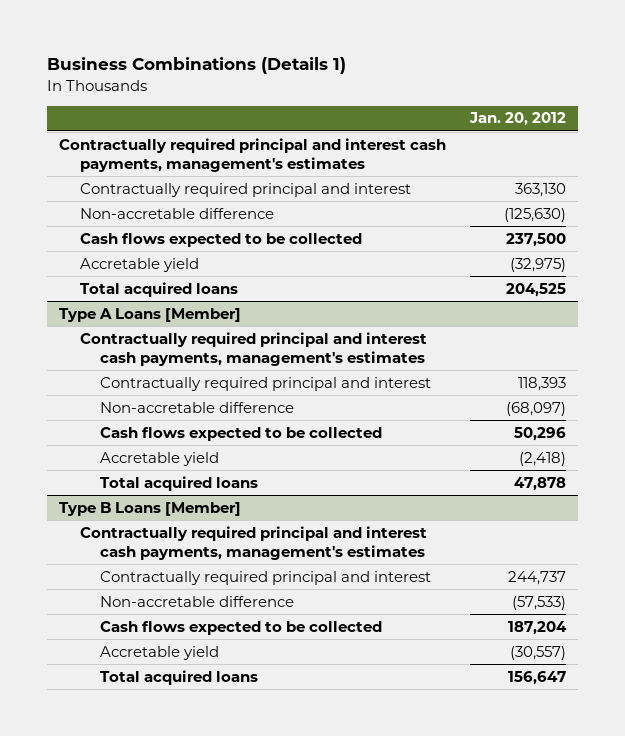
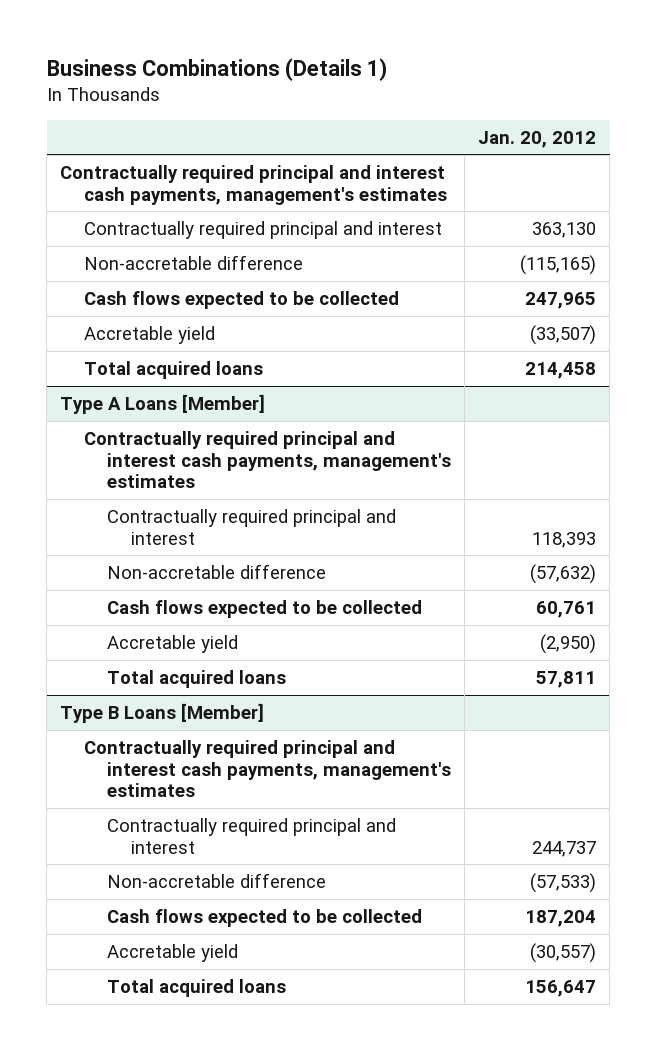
[504,207,567,222] (125,630) -> [520,254,597,275] (115,165)
[506,232,567,247] 237,500 -> [525,291,597,309] 247,965
[510,257,567,272] (32,975) -> [530,324,597,345] (33,507)
[506,282,567,297] 204,525 -> [525,361,597,379] 214,458
[506,401,567,416] (68,097) -> [530,563,597,584] (57,632)
[514,426,567,441] 50,296 -> [536,600,597,618] 60,761
[519,451,567,466] (2,418) -> [540,633,597,654] (2,950)
[514,476,567,491] 47,878 -> [536,670,597,688] 57,811

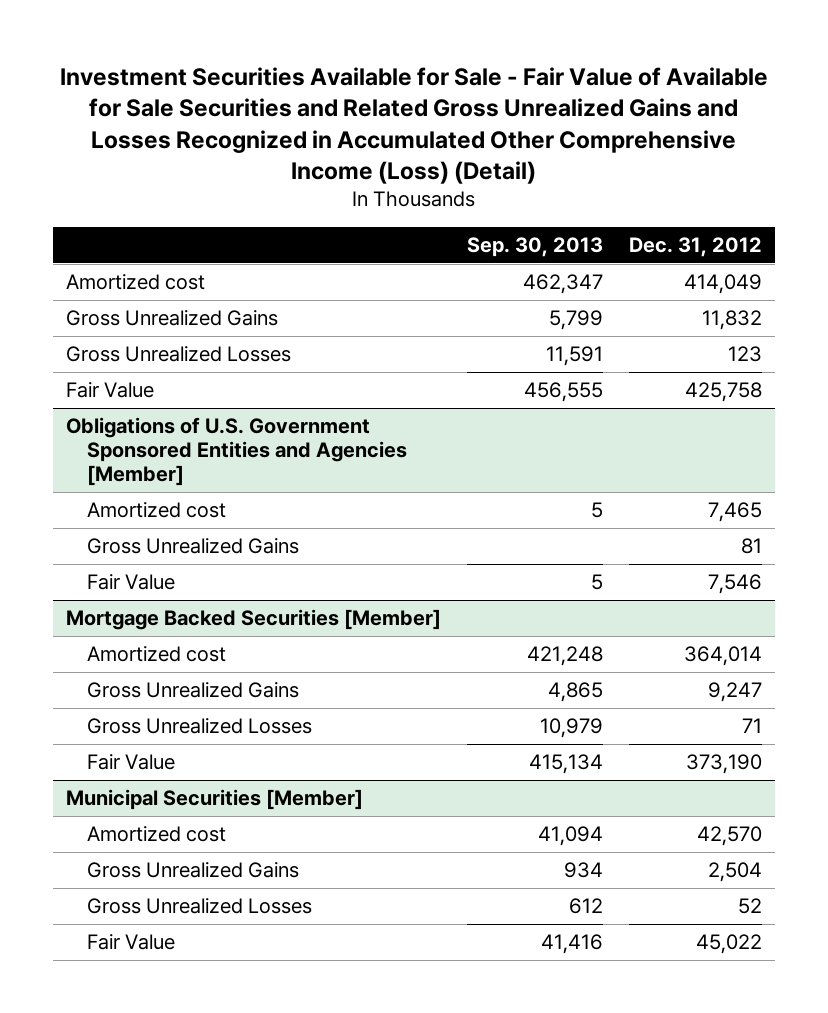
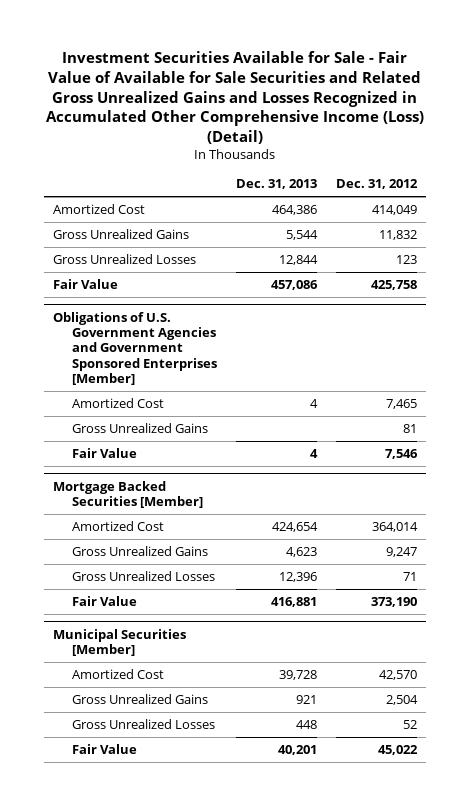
[466,236,603,257] Sep. 30, 2013 -> none
none -> [236,179,318,190] Dec. 31, 2013
[65,274,205,291] Amortized cost -> [53,203,146,214] Amortized Cost
[65,417,407,487] Obligations of U.S. Government Sponsored Entities and Agencies [Member] -> [53,311,218,386] Obligations of U.S. Government Agencies and Government Sponsored Enterprises [Member]
[86,502,226,519] Amortized cost -> [72,397,165,408] Amortized Cost
[86,646,226,663] Amortized cost -> [72,520,165,531] Amortized Cost
[86,826,226,843] Amortized cost -> [72,668,165,679] Amortized Cost

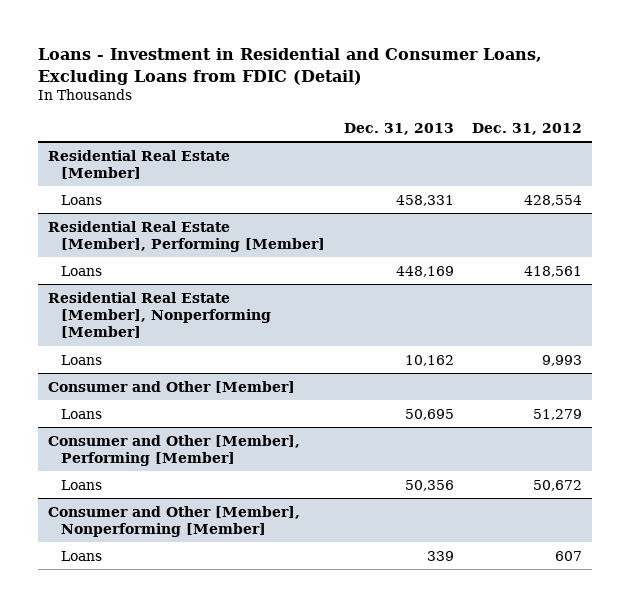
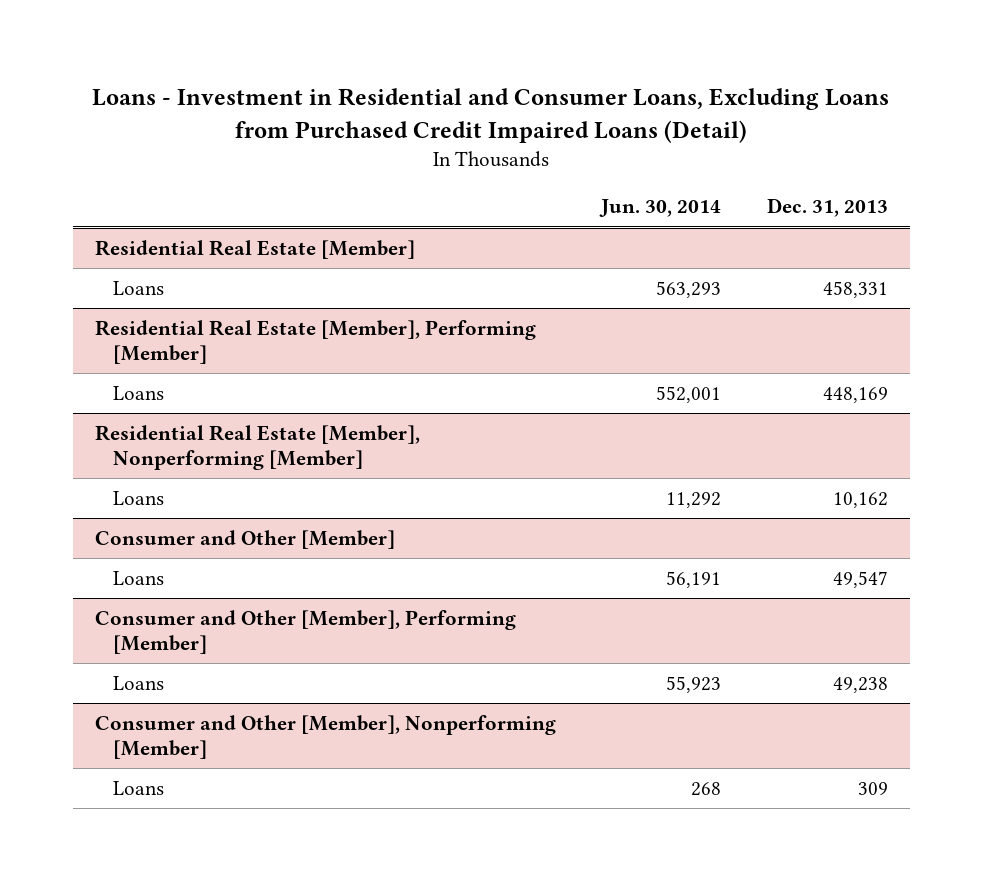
[38,48,543,85] Loans - Investment in Residential and Consumer Loans, Excluding Loans from FDIC (Detail) -> [92,88,890,143] Loans - Investment in Residential and Consumer Loans, Excluding Loans from Purchased Credit Impaired Loans (Detail)
[472,122,583,135] Dec. 31, 2012 -> none
none -> [599,199,722,218] Jun. 30, 2014
[404,408,454,420] 50,695 -> [832,570,888,588] 49,547
[404,479,454,491] 50,356 -> [832,676,888,693] 49,238
[426,550,454,561] 339 -> [857,781,888,795] 309

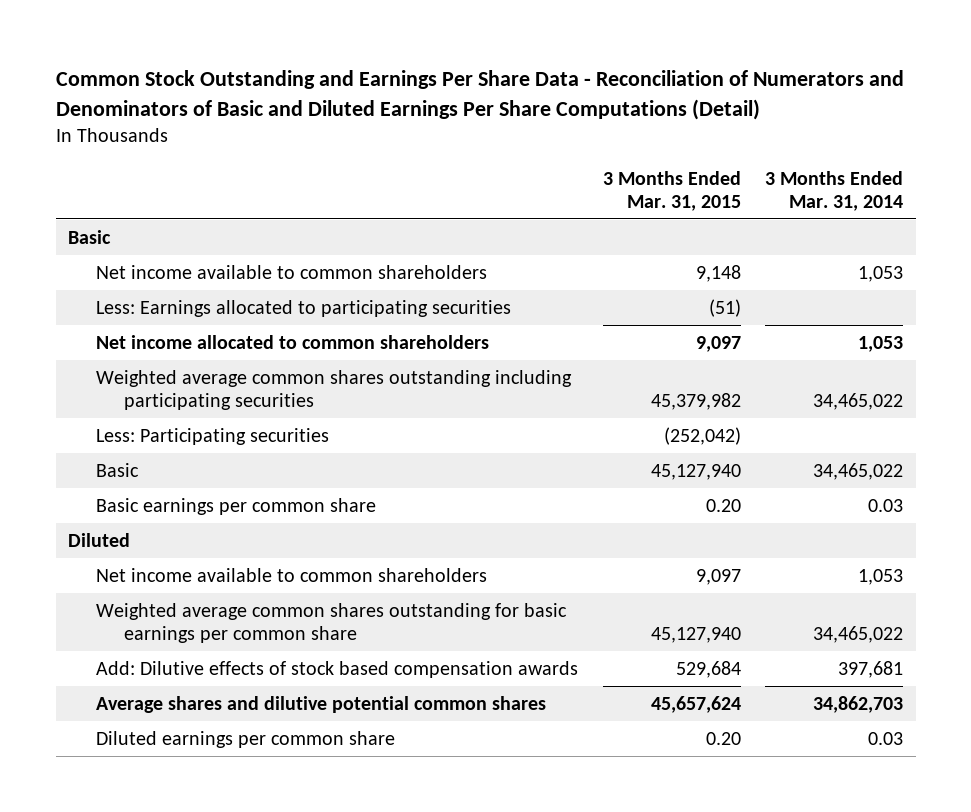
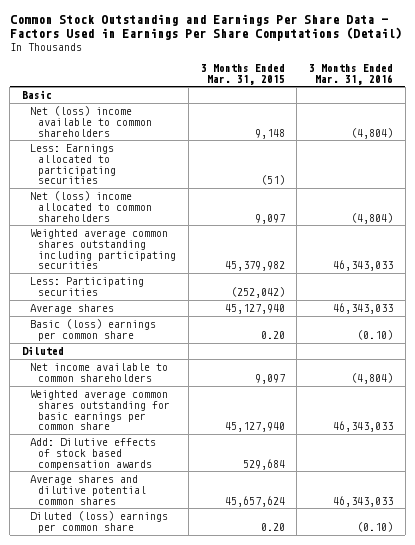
[55,69,904,120] Common Stock Outstanding and Earnings Per Share Data - Reconciliation of Numerators and Denominators of Basic and Diluted Earnings Per Share Computations (Detail) -> [9,13,402,42] Common Stock Outstanding and Earnings Per Share Data - Factors Used in Earnings Per Share Computations (Detail)
[765,170,904,211] 3 Months Ended Mar. 31, 2014 -> none
none -> [309,63,394,85] 3 Months Ended Mar. 31, 2016
[96,264,488,279] Net income available to common shareholders -> [30,106,153,137] Net (loss) income available to common shareholders
[96,334,490,349] Net income allocated to common shareholders -> [30,191,153,222] Net (loss) income allocated to common shareholders
[96,462,140,477] Basic -> [30,304,115,315] Average shares
[96,497,377,515] Basic earnings per common share -> [30,319,157,341] Basic (loss) earnings per common share
[96,730,396,748] Diluted earnings per common share -> [30,511,169,533] Diluted (loss) earnings per common share

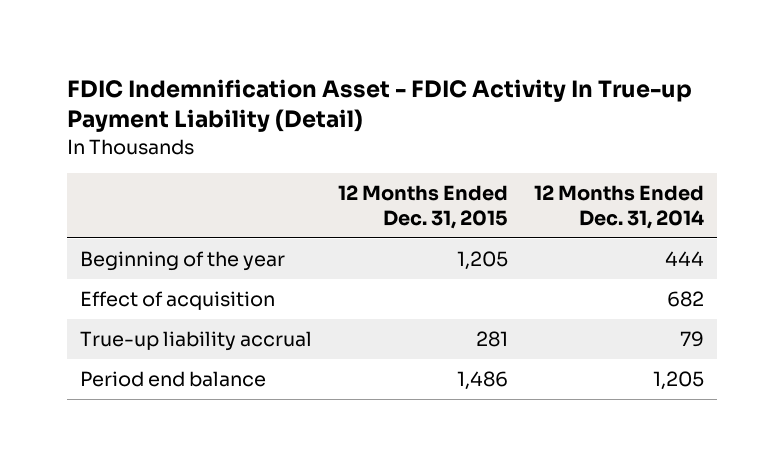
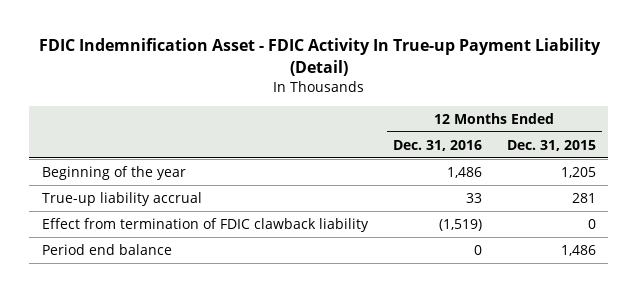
[533,184,704,229] 12 Months Ended Dec. 31, 2014 -> none
none -> [392,139,482,151] Dec. 31, 2016
[80,290,276,310] Effect of acquisition -> none
none -> [41,218,369,233] Effect from termination of FDIC clawback liability

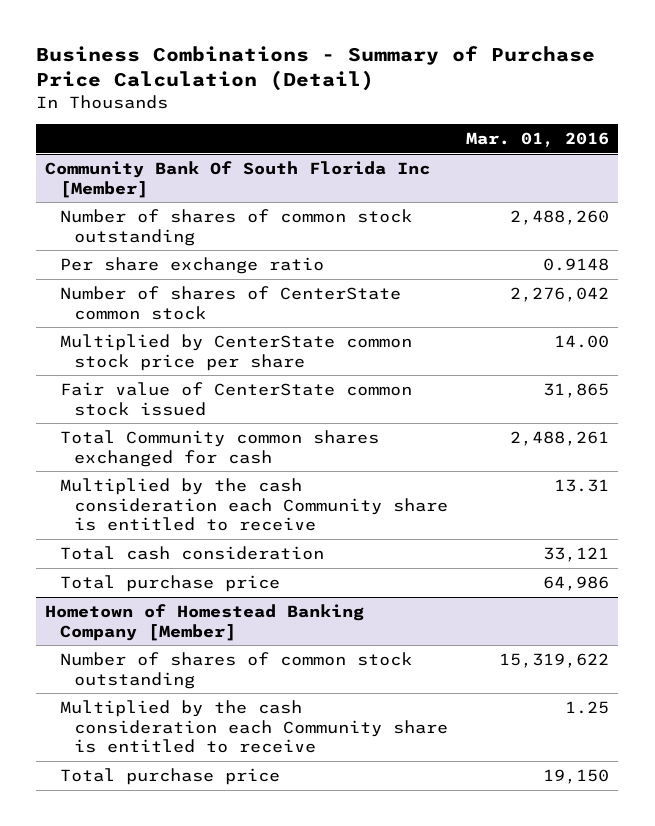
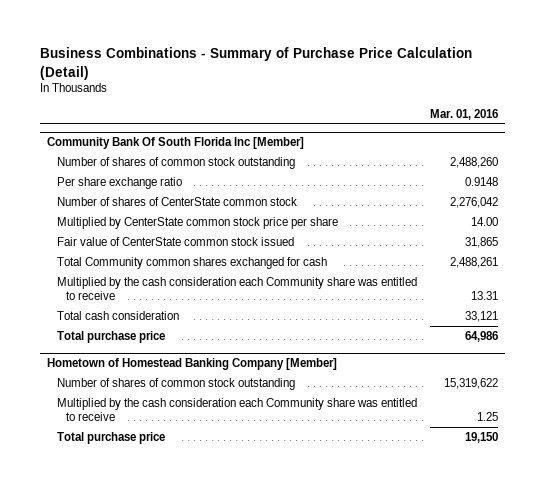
[59,477,449,532] Multiplied by the cash consideration each Community share is entitled to receive -> [56,276,417,301] Multiplied by the cash consideration each Community share was entitled to receive
[59,699,449,754] Multiplied by the cash consideration each Community share is entitled to receive -> [56,397,417,422] Multiplied by the cash consideration each Community share was entitled to receive

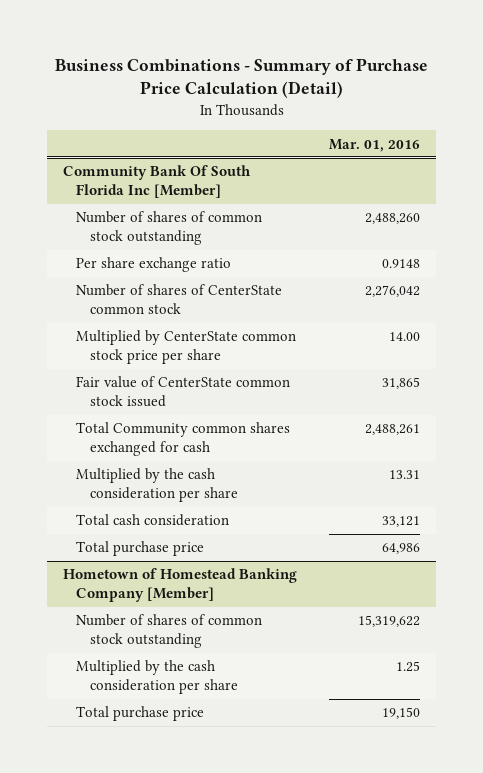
[56,276,417,301] Multiplied by the cash consideration each Community share was entitled to receive -> [76,468,238,503] Multiplied by the cash consideration per share
[56,397,417,422] Multiplied by the cash consideration each Community share was entitled to receive -> [76,660,238,695] Multiplied by the cash consideration per share

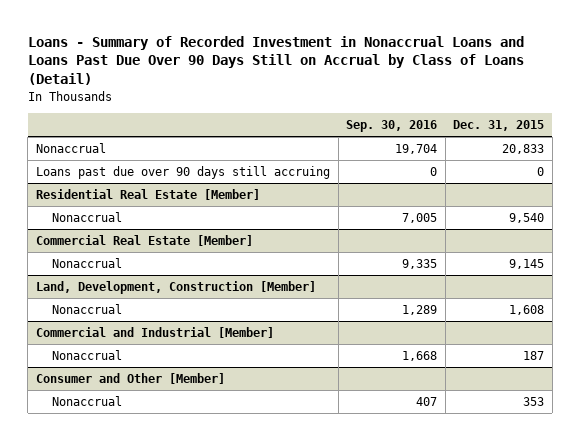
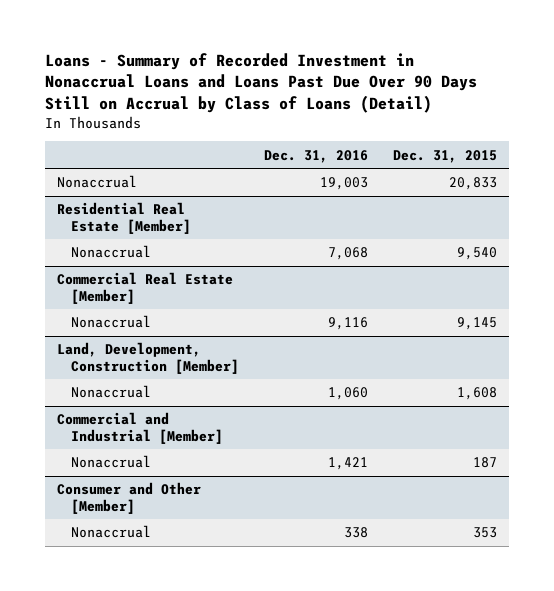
[346,119,438,132] Sep. 30, 2016 -> none
none -> [263,149,368,163] Dec. 31, 2016
[35,166,330,180] Loans past due over 90 days still accruing -> none

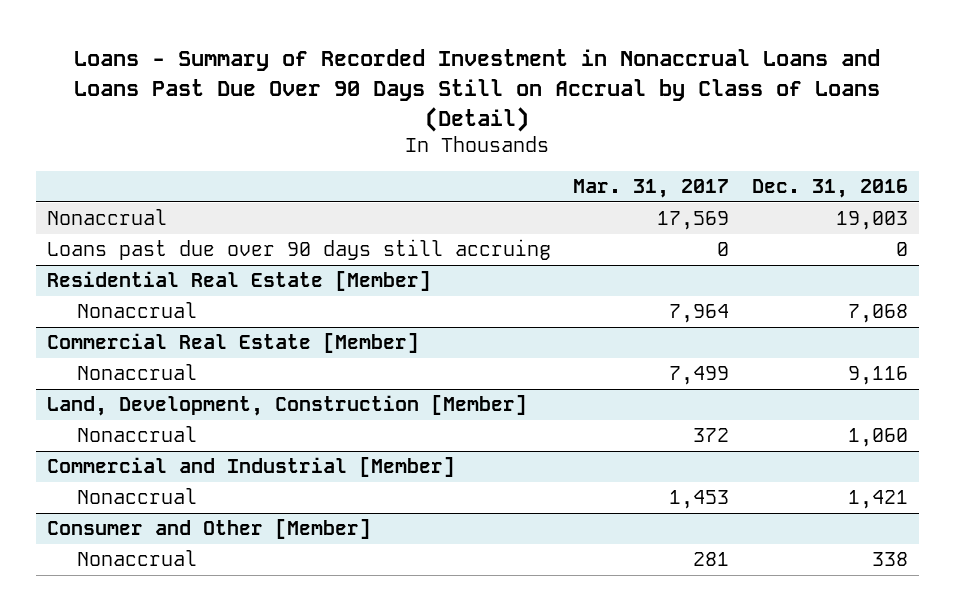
[392,149,497,163] Dec. 31, 2015 -> none
none -> [573,179,730,199] Mar. 31, 2017
none -> [47,239,552,261] Loans past due over 90 days still accruing

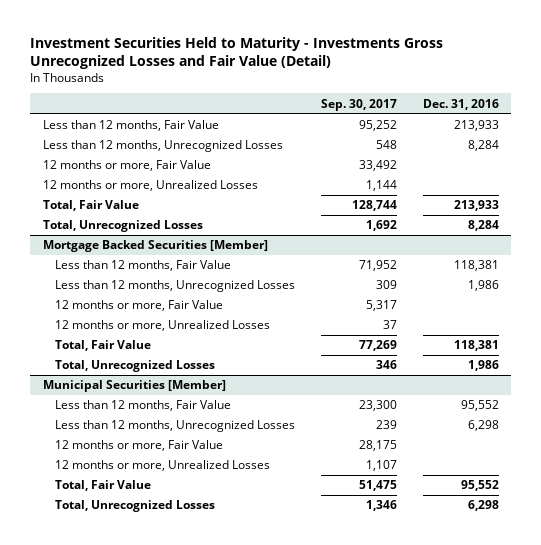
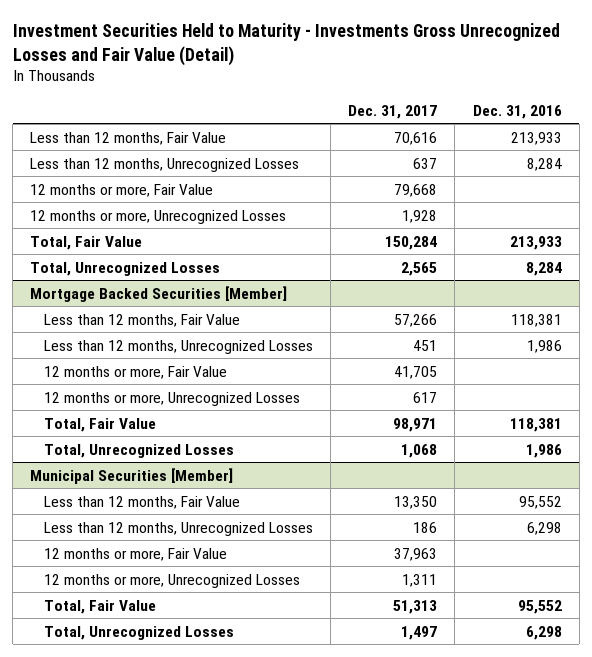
[320,98,397,111] Sep. 30, 2017 -> none
none -> [348,104,438,119] Dec. 31, 2017
[42,180,258,192] 12 months or more, Unrealized Losses -> [30,209,287,224] 12 months or more, Unrecognized Losses
[54,320,270,332] 12 months or more, Unrealized Losses -> [43,391,300,406] 12 months or more, Unrecognized Losses
[54,460,270,472] 12 months or more, Unrealized Losses -> [43,573,300,588] 12 months or more, Unrecognized Losses

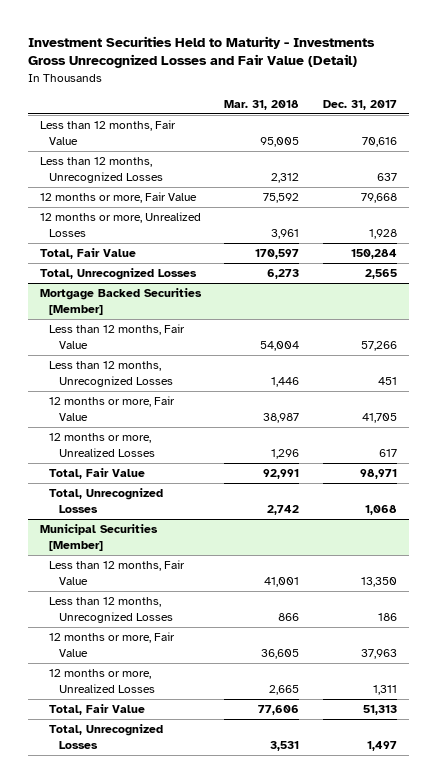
[472,104,562,119] Dec. 31, 2016 -> none
none -> [224,99,300,110] Mar. 31, 2018
[30,209,287,224] 12 months or more, Unrecognized Losses -> [39,212,201,237] 12 months or more, Unrealized Losses
[43,391,300,406] 12 months or more, Unrecognized Losses -> [49,433,155,457] 12 months or more, Unrealized Losses
[43,573,300,588] 12 months or more, Unrecognized Losses -> [49,669,155,693] 12 months or more, Unrealized Losses

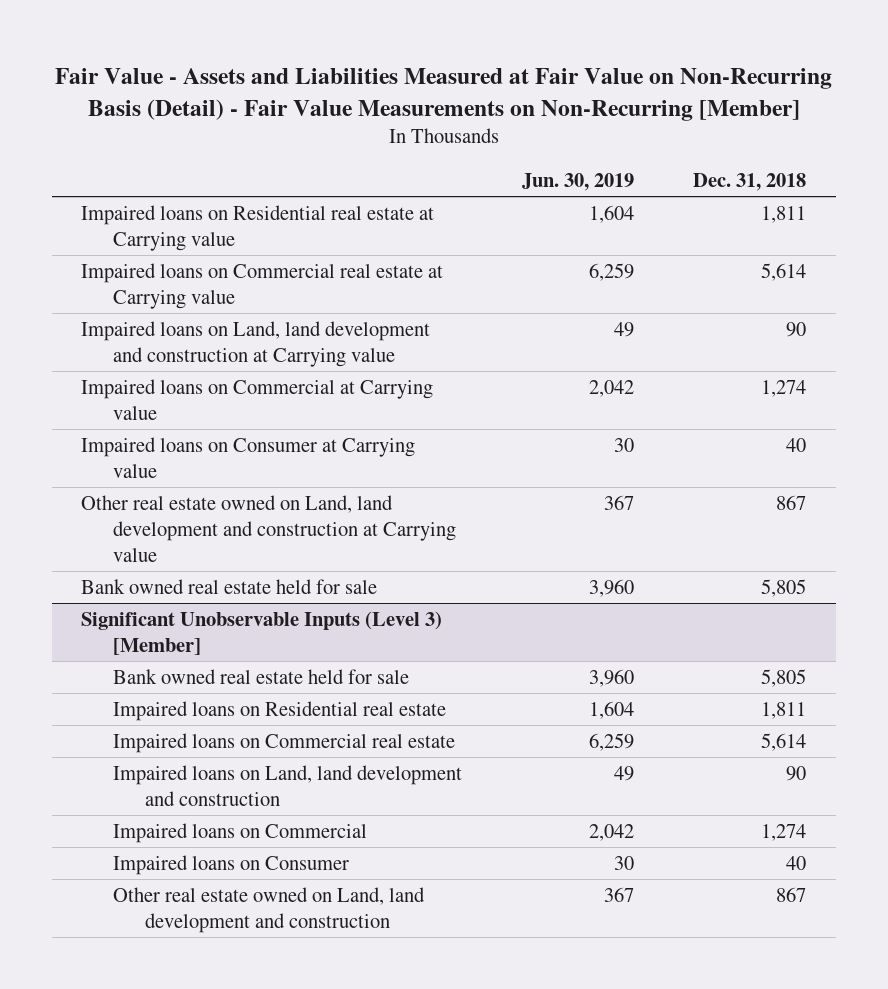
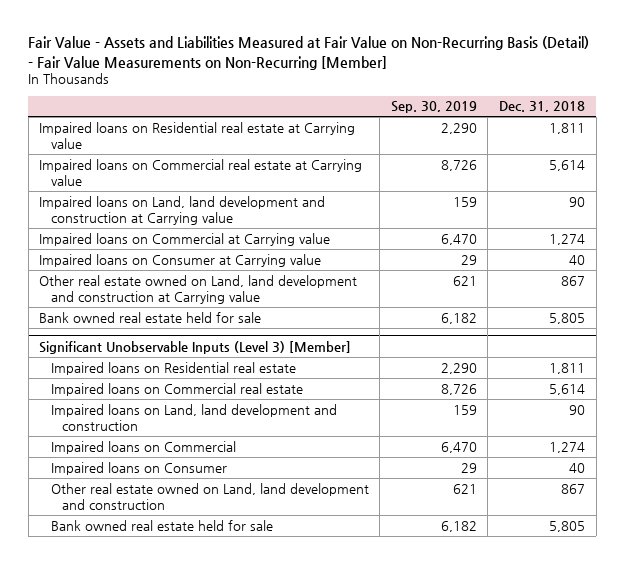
[521,172,634,191] Jun. 30, 2019 -> none
none -> [390,101,477,114] Sep. 30, 2019
[113,668,410,684] Bank owned real estate held for sale -> [50,519,273,531] Bank owned real estate held for sale

